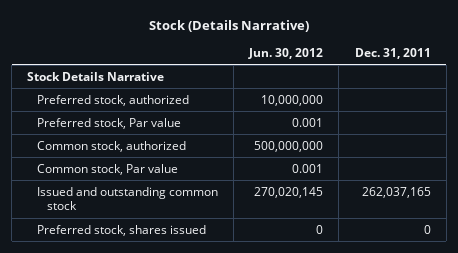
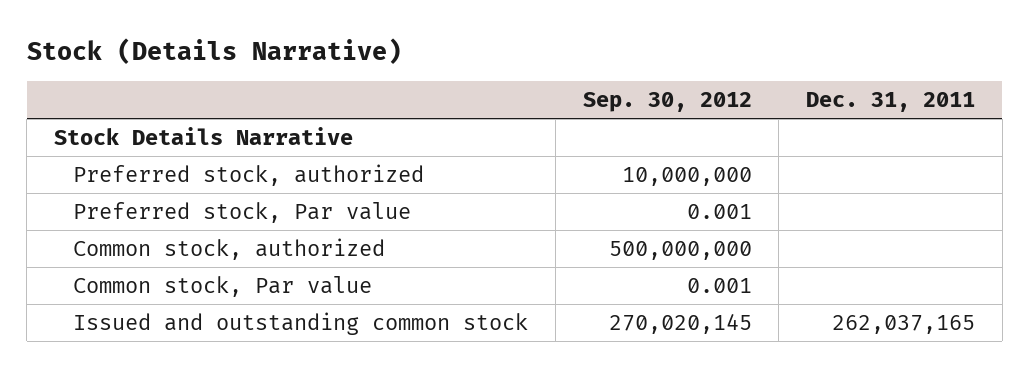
[248,47,324,59] Jun. 30, 2012 -> none
none -> [582,92,752,113] Sep. 30, 2012
[37,224,207,236] Preferred stock, shares issued -> none

